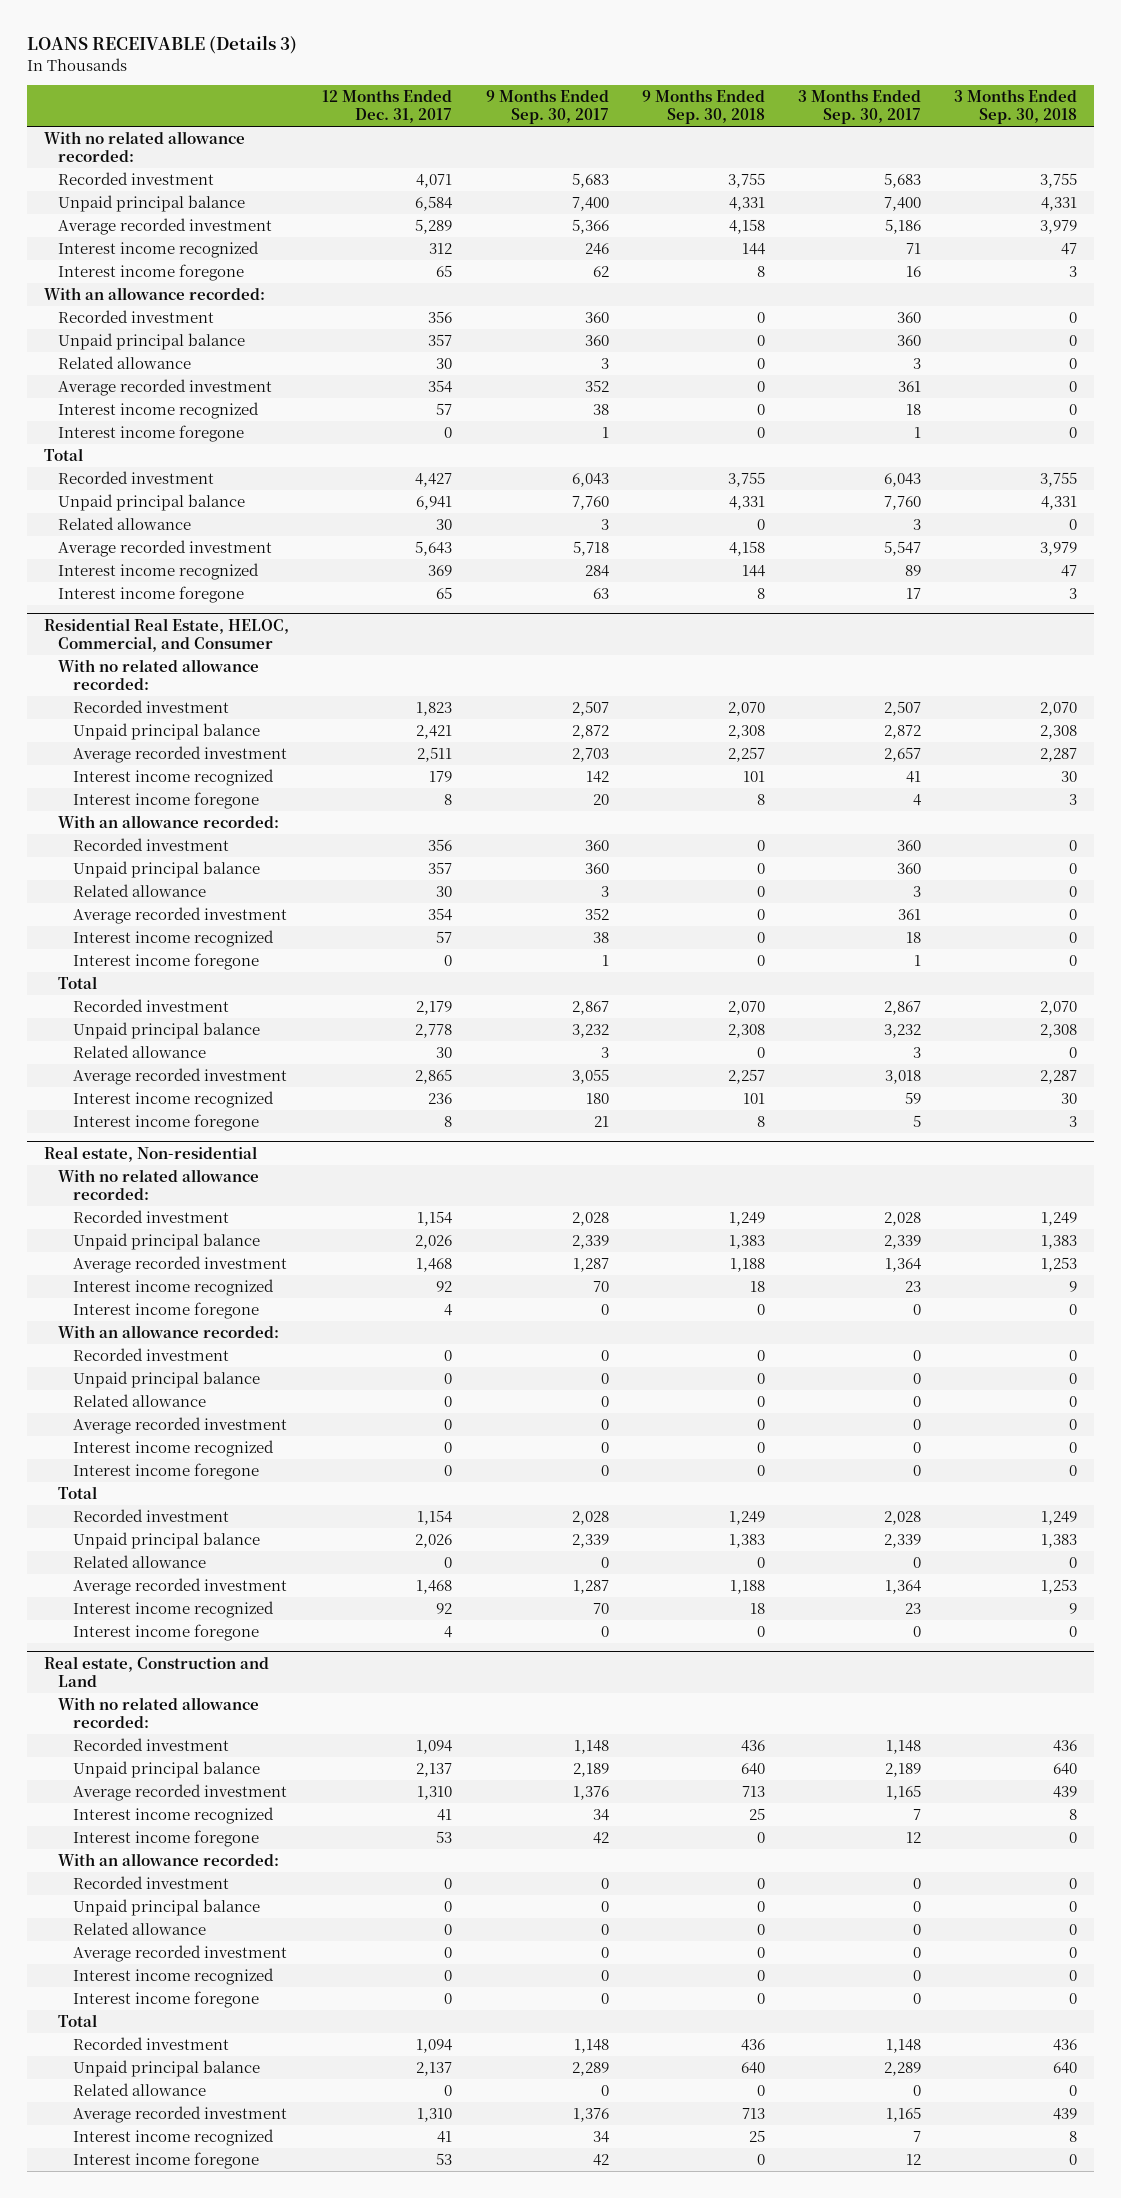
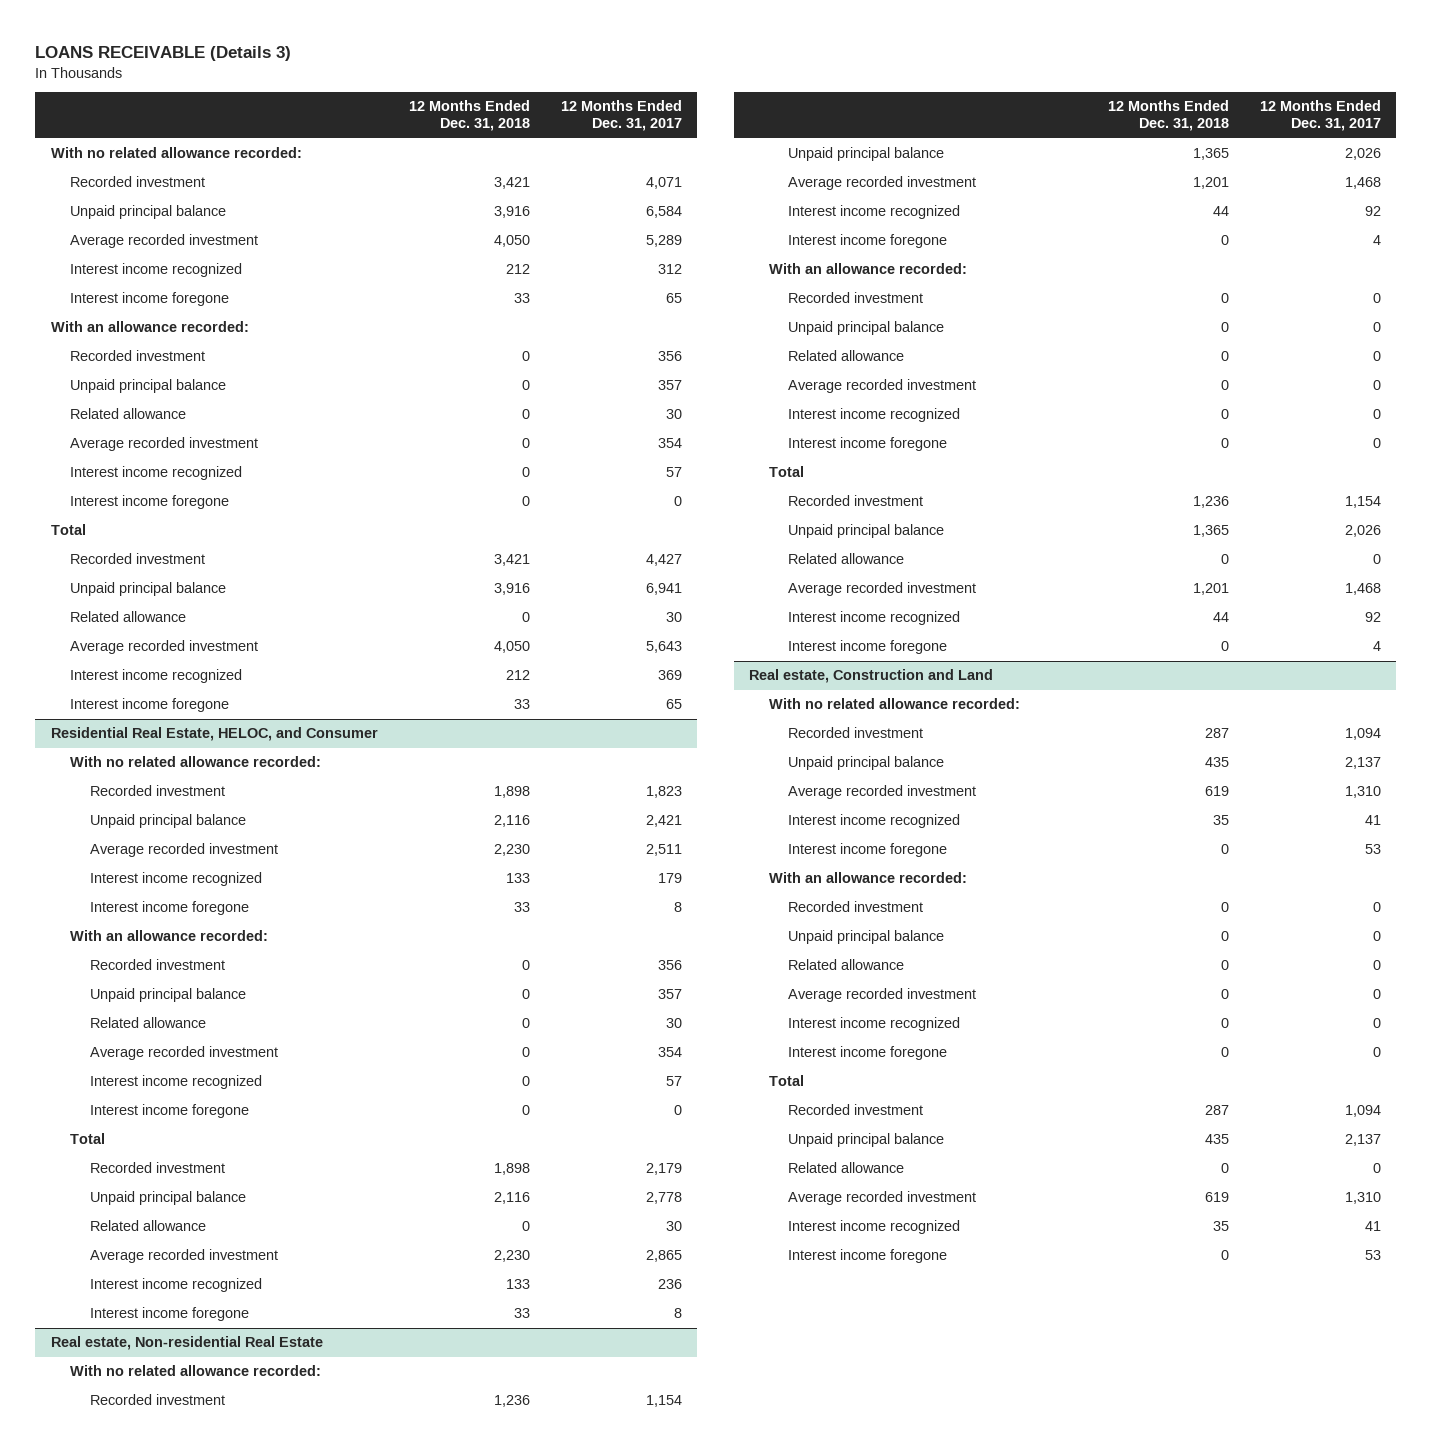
[485,89,609,125] 9 Months Ended Sep. 30, 2017 -> none
[641,89,765,125] 9 Months Ended Sep. 30, 2018 -> none
[798,89,922,125] 3 Months Ended Sep. 30, 2017 -> none
[954,89,1078,125] 3 Months Ended Sep. 30, 2018 -> none
none -> [408,100,530,132] 12 Months Ended Dec. 31, 2018
[43,617,289,652] Residential Real Estate, HELOC, Commercial, and Consumer -> [50,727,378,742] Residential Real Estate, HELOC, and Consumer
[43,1145,257,1162] Real estate, Non-residential -> [50,1336,323,1351] Real estate, Non-residential Real Estate

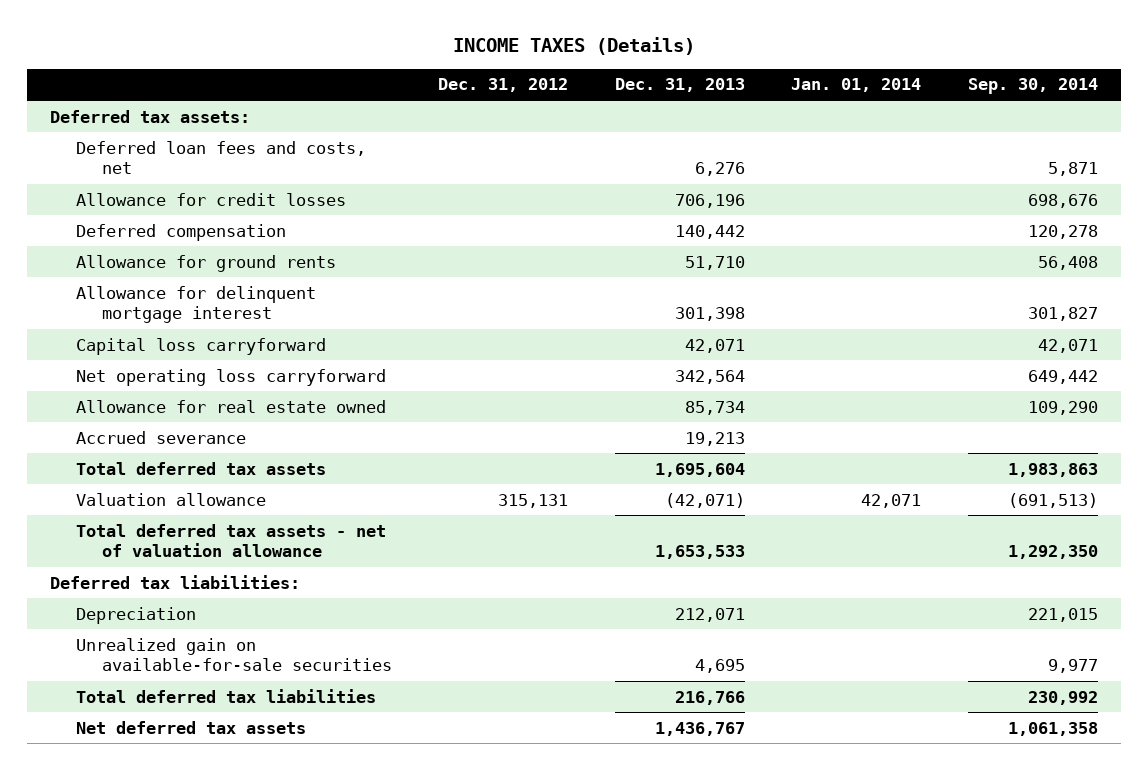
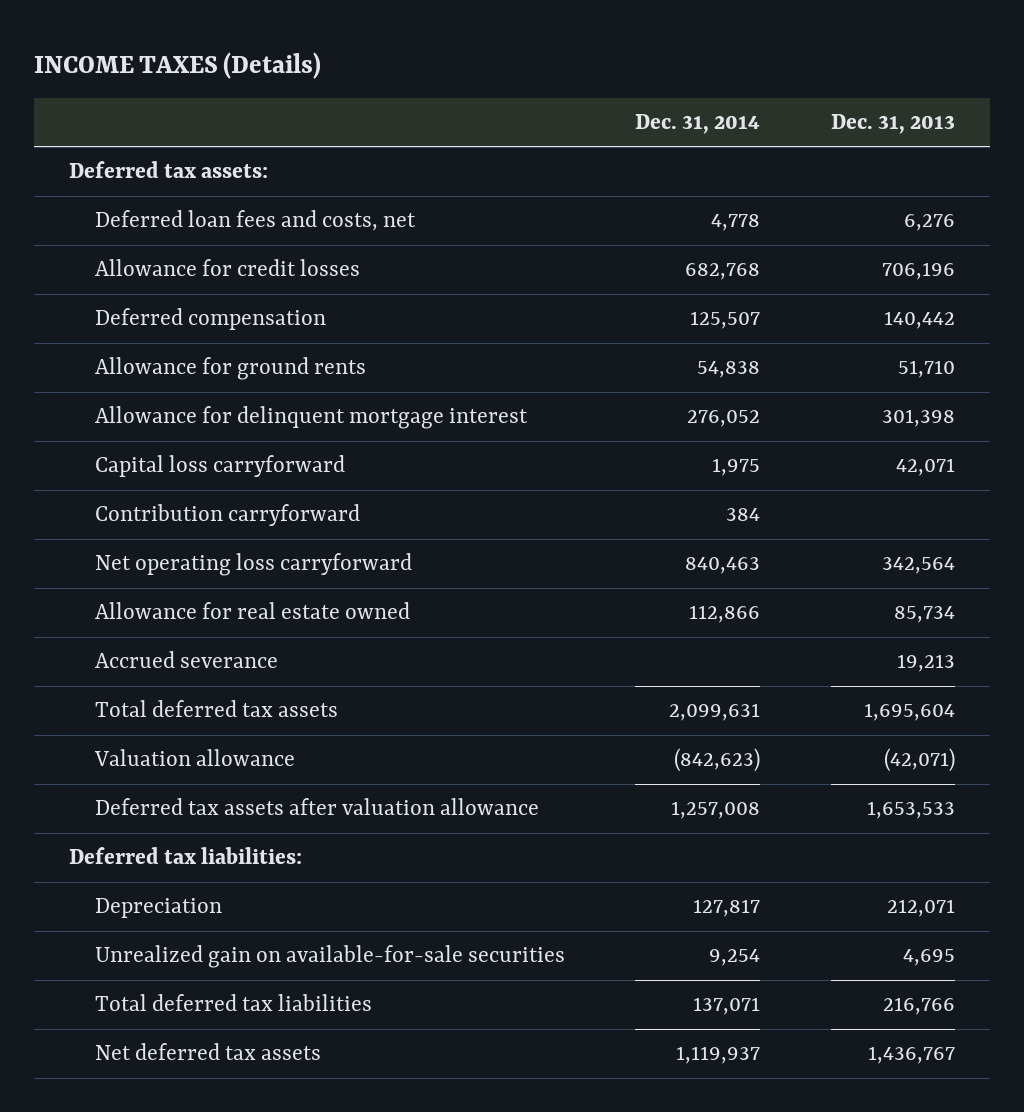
[438,78,569,93] Dec. 31, 2012 -> none
[791,78,922,93] Jan. 01, 2014 -> none
[967,78,1098,95] Sep. 30, 2014 -> none
none -> [635,114,761,135] Dec. 31, 2014
none -> [94,504,360,527] Contribution carryforward
[76,523,387,558] Total deferred tax assets - net of valuation allowance -> [94,798,539,816] Deferred tax assets after valuation allowance

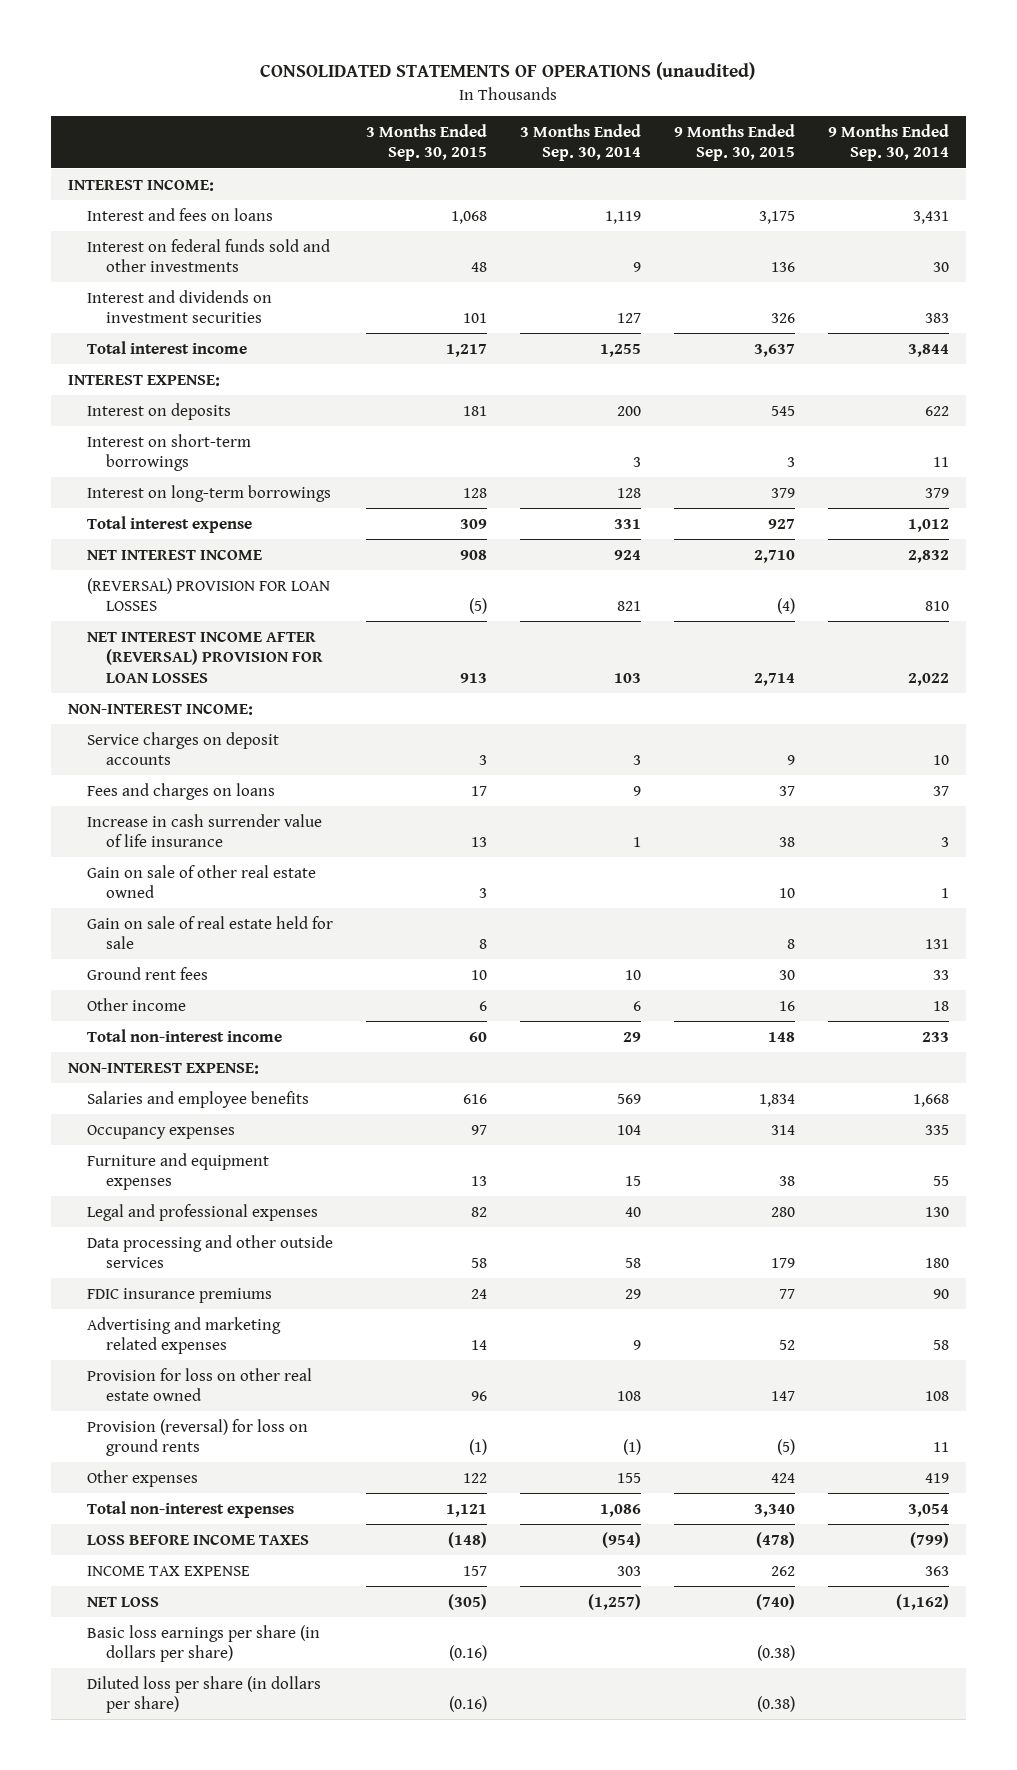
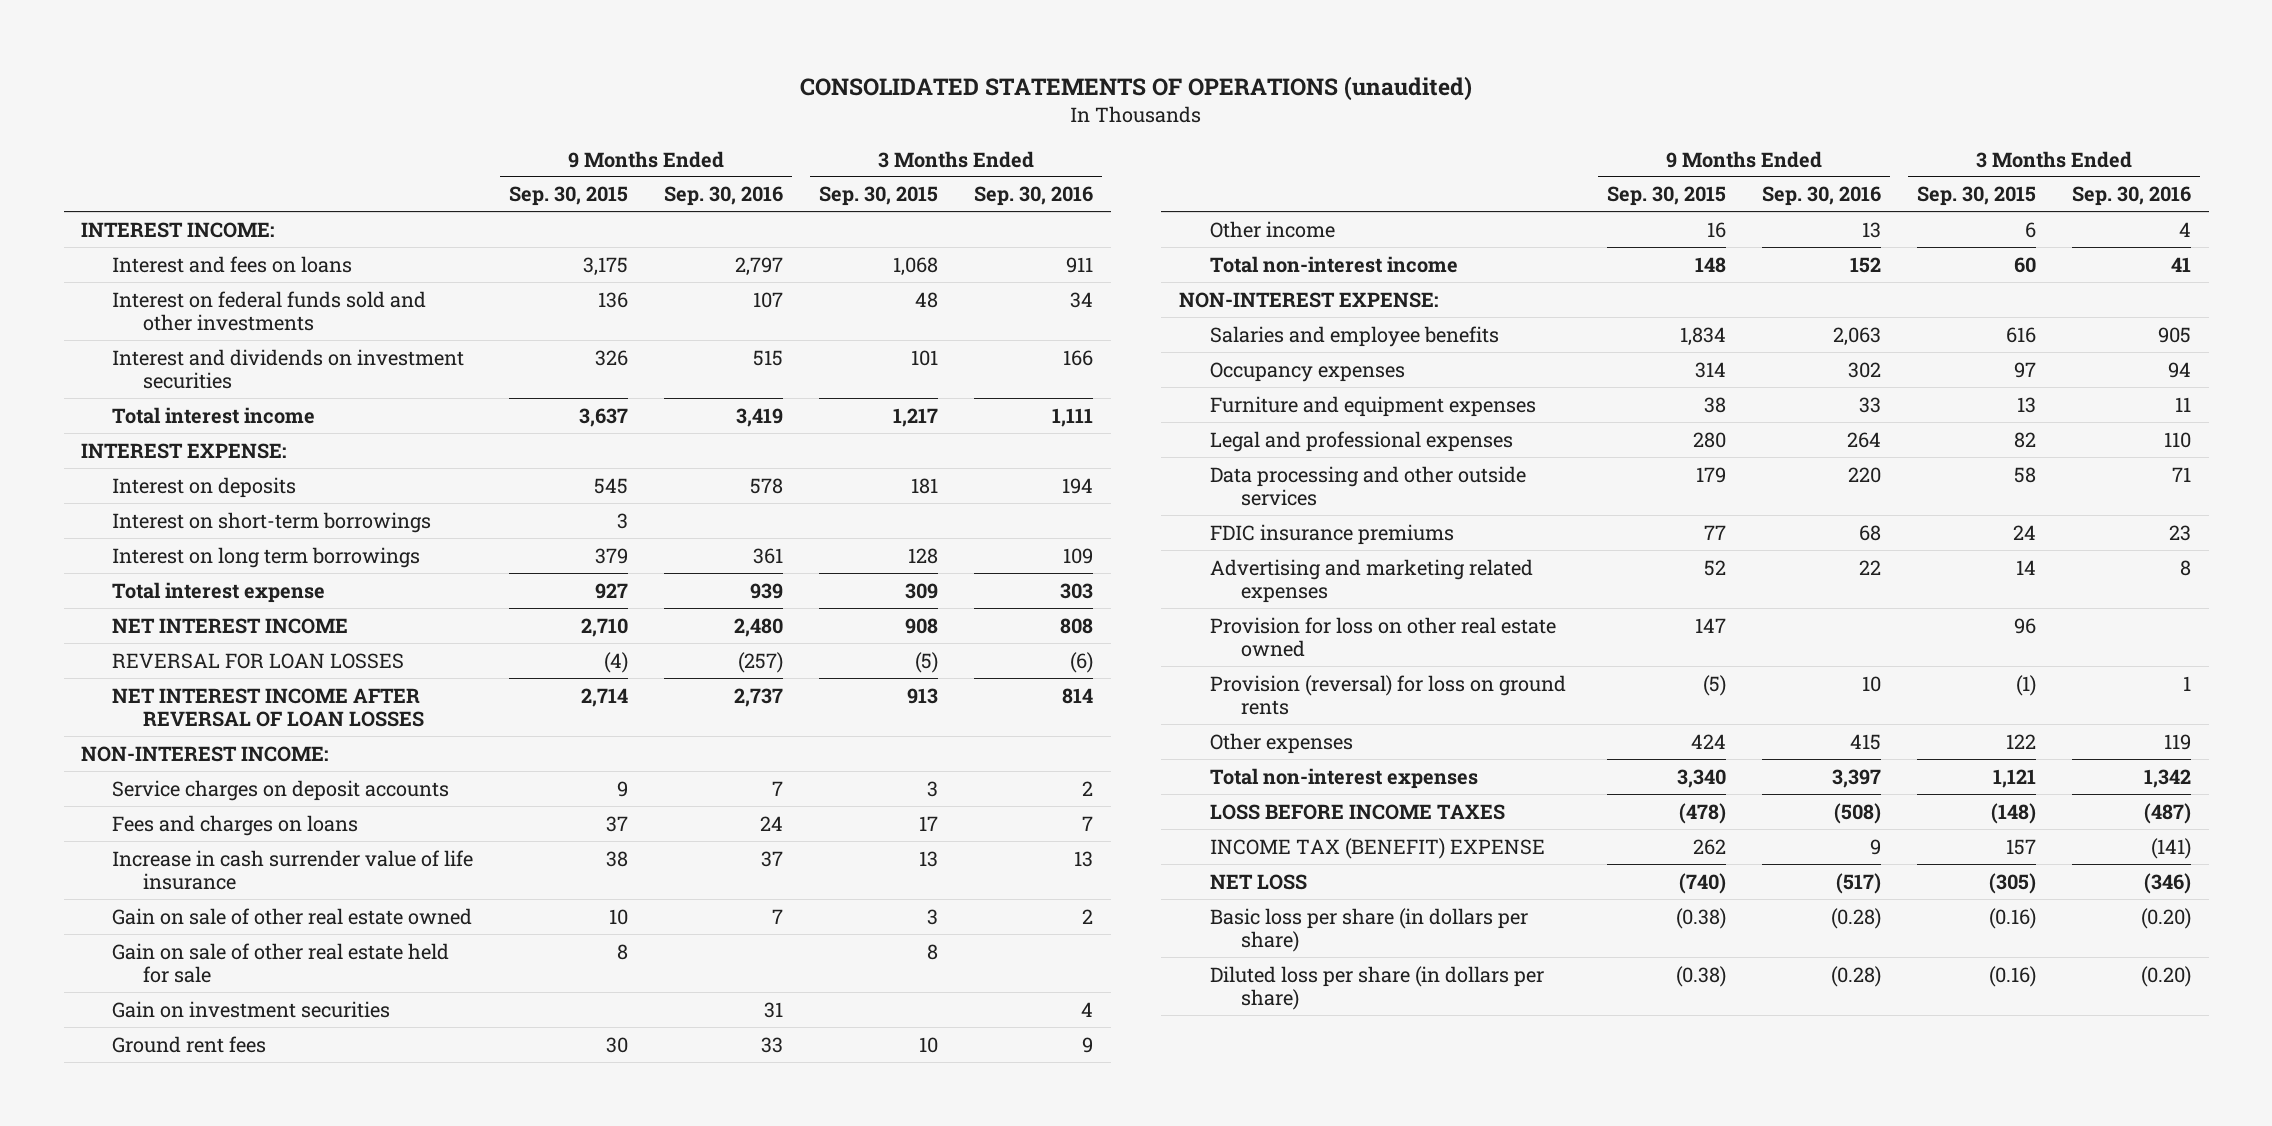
[519,123,641,162] 3 Months Ended Sep. 30, 2014 -> none
[827,123,949,162] 9 Months Ended Sep. 30, 2014 -> none
none -> [664,186,784,207] Sep. 30, 2016
none -> [974,186,1094,207] Sep. 30, 2016
[86,484,331,502] Interest on long-term borrowings -> [112,546,421,568] Interest on long term borrowings
[86,577,330,612] (REVERSAL) PROVISION FOR LOAN LOSSES -> [112,652,405,669] REVERSAL FOR LOAN LOSSES
[86,630,323,683] NET INTEREST INCOME AFTER (REVERSAL) PROVISION FOR LOAN LOSSES -> [112,687,424,728] NET INTEREST INCOME AFTER REVERSAL OF LOAN LOSSES
[86,915,333,950] Gain on sale of real estate held for sale -> [112,942,450,984] Gain on sale of other real estate held for sale
none -> [112,1000,391,1018] Gain on investment securities
[86,1565,250,1576] INCOME TAX EXPENSE -> [1210,837,1546,859] INCOME TAX (BENEFIT) EXPENSE
[86,1624,320,1663] Basic loss earnings per share (in dollars per share) -> [1210,907,1529,953] Basic loss per share (in dollars per share)

